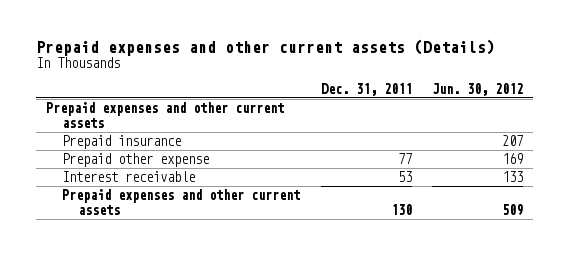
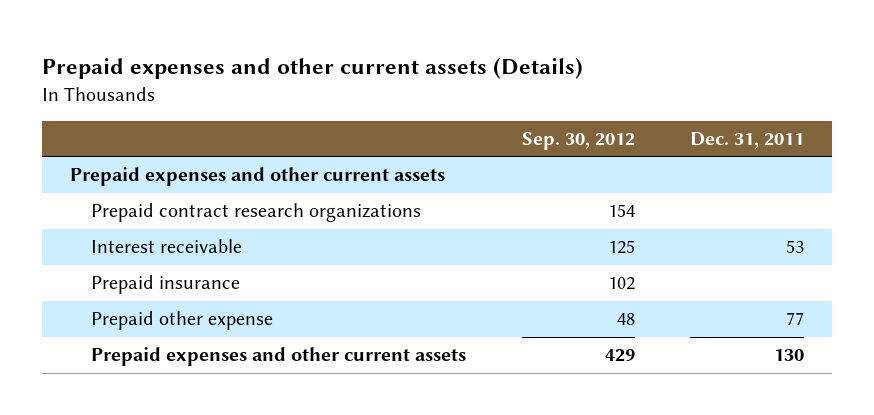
[432,82,524,96] Jun. 30, 2012 -> none
none -> [521,132,635,151] Sep. 30, 2012
none -> [90,203,421,223] Prepaid contract research organizations
[61,171,195,183] Interest receivable -> [90,239,242,254] Interest receivable

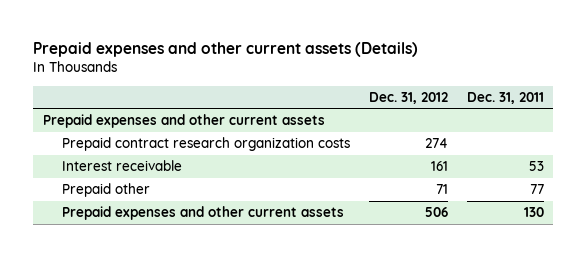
[521,132,635,151] Sep. 30, 2012 -> none
none -> [368,91,448,104] Dec. 31, 2012
[90,203,421,223] Prepaid contract research organizations -> [61,137,350,152] Prepaid contract research organization costs
[90,275,240,295] Prepaid insurance -> none
[90,311,273,331] Prepaid other expense -> [61,183,150,198] Prepaid other

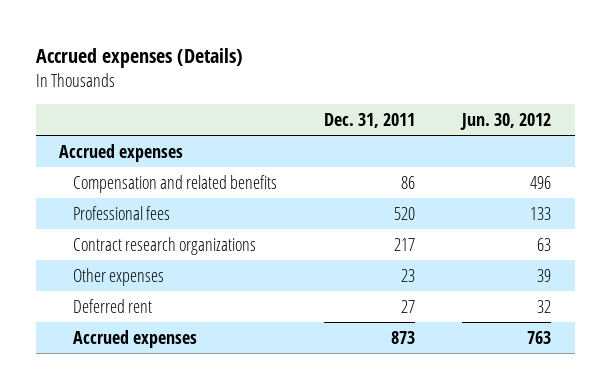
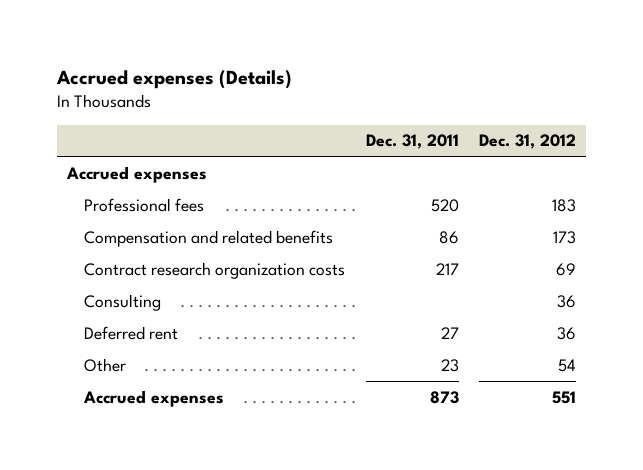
[460,112,552,130] Jun. 30, 2012 -> none
none -> [478,134,576,150] Dec. 31, 2012
[72,267,164,286] Other expenses -> none
[72,174,277,193] Compensation and related benefits -> [84,229,334,247] Compensation and related benefits
[72,236,256,255] Contract research organizations -> [84,261,346,279] Contract research organization costs
none -> [84,293,162,311] Consulting
none -> [84,357,127,372] Other

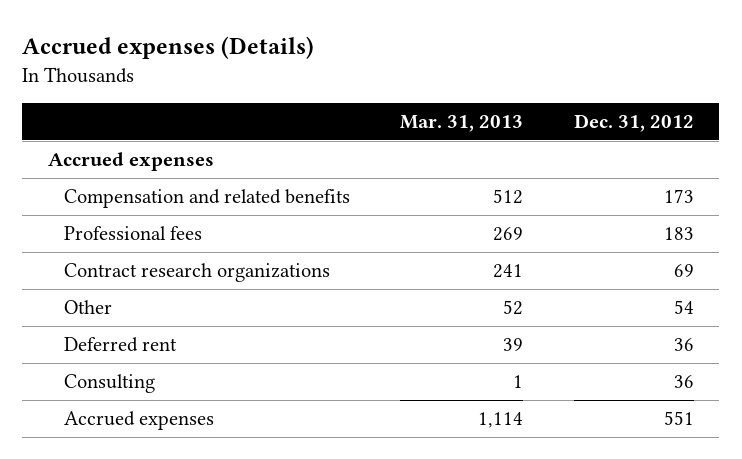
[365,134,459,150] Dec. 31, 2011 -> none
none -> [400,115,524,133] Mar. 31, 2013
[84,197,205,212] Professional fees -> [63,226,202,241] Professional fees
[84,261,346,279] Contract research organization costs -> [63,263,330,283] Contract research organizations
[84,325,179,340] Deferred rent -> [63,337,177,353] Deferred rent
[84,293,162,311] Consulting -> [63,374,155,394] Consulting

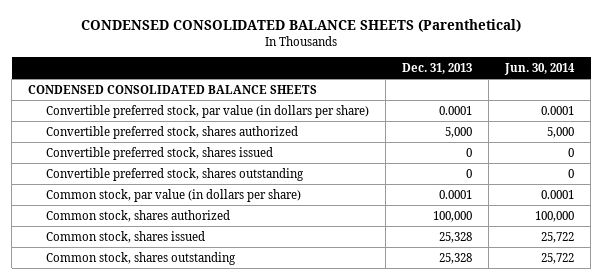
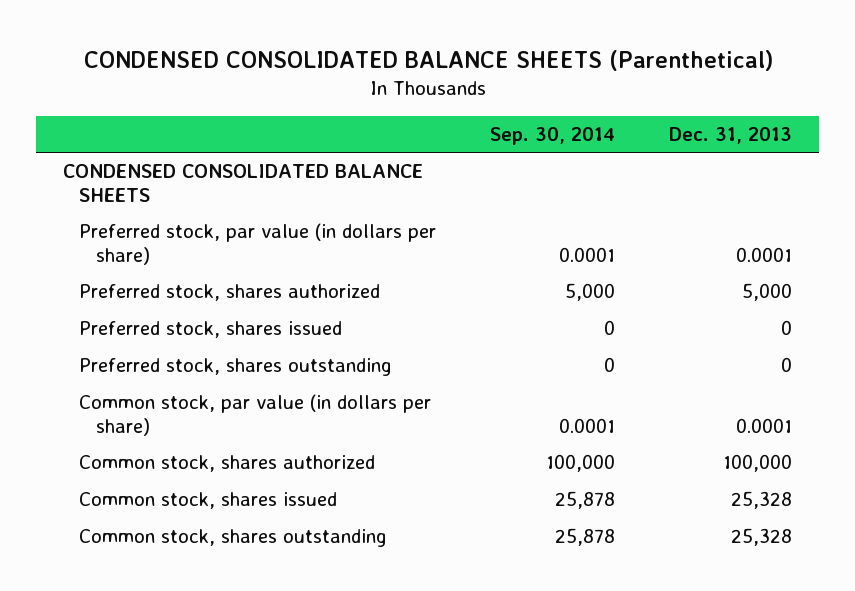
[504,63,576,76] Jun. 30, 2014 -> none
none -> [490,127,616,146] Sep. 30, 2014
[45,104,369,118] Convertible preferred stock, par value (in dollars per share) -> [79,223,437,266] Preferred stock, par value (in dollars per share)
[45,125,298,139] Convertible preferred stock, shares authorized -> [79,284,381,302] Preferred stock, shares authorized
[45,146,273,160] Convertible preferred stock, shares issued -> [79,321,343,339] Preferred stock, shares issued
[45,167,304,181] Convertible preferred stock, shares outstanding -> [79,358,393,377] Preferred stock, shares outstanding

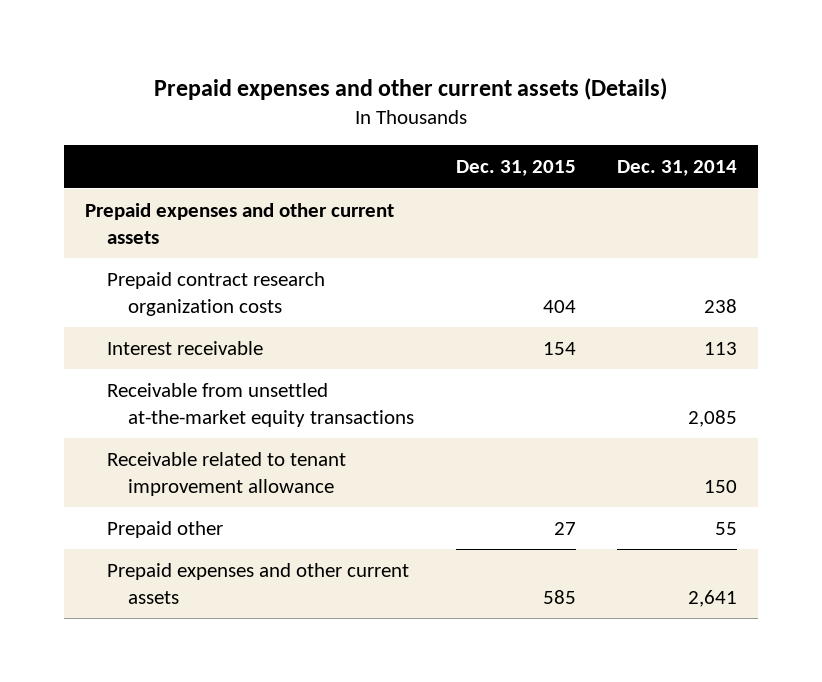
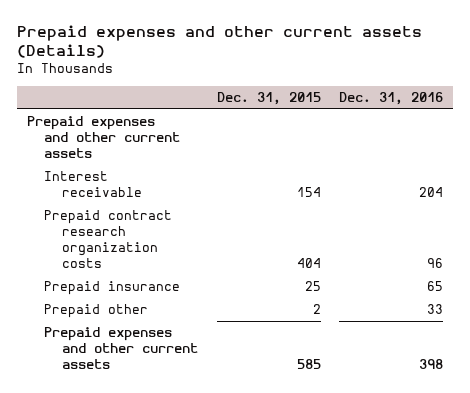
[616,160,737,177] Dec. 31, 2014 -> none
none -> [339,92,444,106] Dec. 31, 2016
[106,382,415,427] Receivable from unsettled at-the-market equity transactions -> none
[106,451,346,496] Receivable related to tenant improvement allowance -> none
[106,271,325,316] Prepaid contract research organization costs -> [44,210,173,269] Prepaid contract research organization costs
none -> [44,281,181,296] Prepaid insurance
[553,521,576,535] 27 -> [312,304,321,315] 2

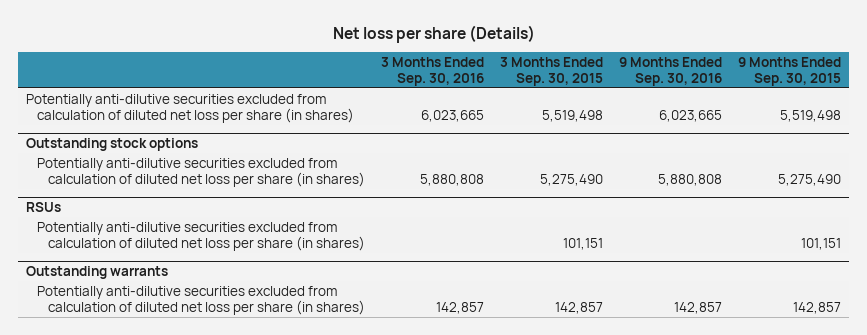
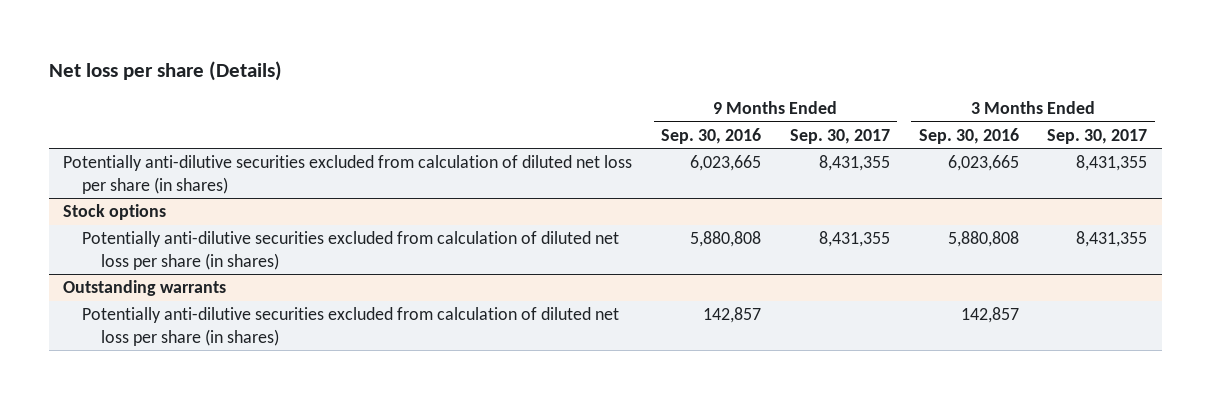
[500,56,604,86] 3 Months Ended Sep. 30, 2015 -> none
[738,56,842,86] 9 Months Ended Sep. 30, 2015 -> none
none -> [789,128,890,144] Sep. 30, 2017
none -> [1047,128,1148,144] Sep. 30, 2017
[25,137,198,151] Outstanding stock options -> [62,204,166,221] Stock options
[25,201,61,212] RSUs -> none
[37,221,366,251] Potentially anti-dilutive securities excluded from calculation of diluted net loss per share (in shares) -> none

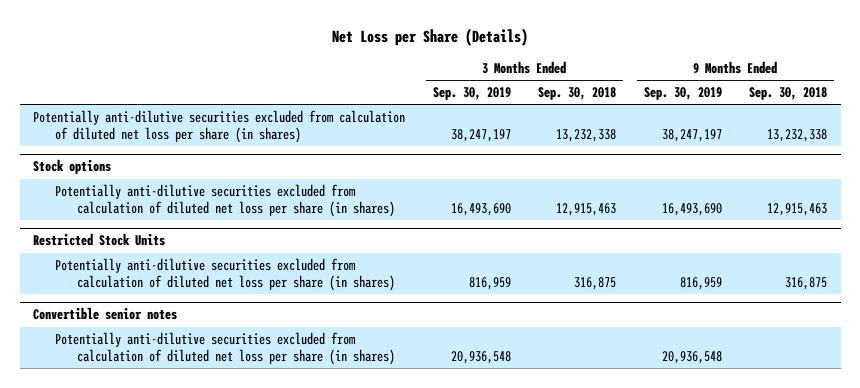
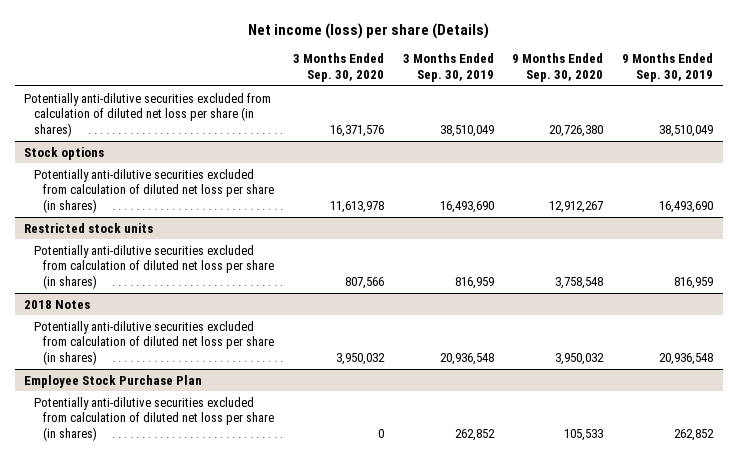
[332,27,529,46] Net Loss per Share (Details) -> [247,22,489,39] Net income (loss) per share (Details)
[538,87,617,101] Sep. 30, 2018 -> none
[748,87,827,101] Sep. 30, 2018 -> none
none -> [292,53,384,82] 3 Months Ended Sep. 30, 2020
none -> [512,53,604,82] 9 Months Ended Sep. 30, 2020
[450,128,511,142] 38,247,197 -> [439,124,494,137] 38,510,049
[661,128,722,142] 38,247,197 -> [659,124,714,137] 38,510,049
[33,233,166,247] Restricted Stock Units -> [24,222,154,233] Restricted stock units
[33,307,178,321] Convertible senior notes -> [24,299,91,309] 2018 Notes
none -> [24,374,203,388] Employee Stock Purchase Plan
none -> [33,396,274,441] Potentially anti-dilutive securities excluded from calculation of diluted net loss per share (in shares)

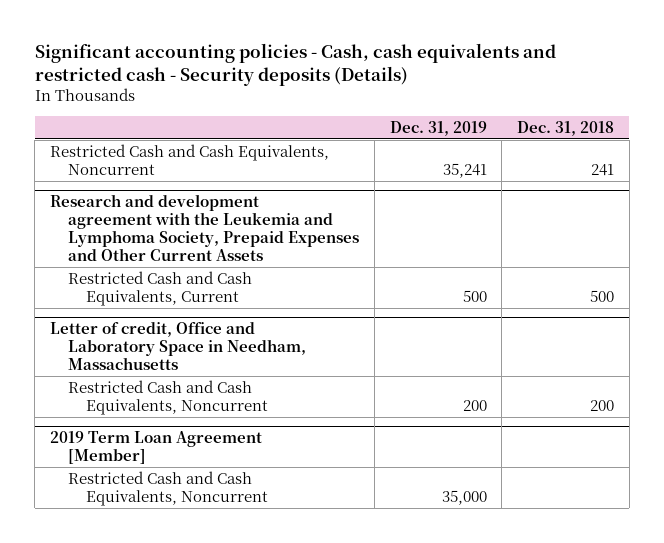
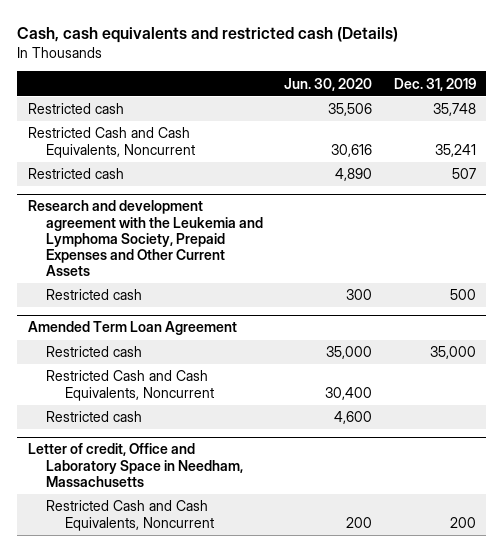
[34,42,556,87] Significant accounting policies - Cash, cash equivalents and restricted cash - Security deposits (Details) -> [17,26,399,43] Cash, cash equivalents and restricted cash (Details)
[516,120,614,136] Dec. 31, 2018 -> none
none -> [284,77,373,91] Jun. 30, 2020
none -> [27,103,124,115] Restricted cash
none -> [27,168,124,180] Restricted cash
[68,270,253,306] Restricted Cash and Cash Equivalents, Current -> [46,289,143,301] Restricted cash
none -> [27,321,237,336] Amended Term Loan Agreement
none -> [46,346,143,358] Restricted cash
none -> [46,370,214,401] Restricted Cash and Cash Equivalents, Noncurrent
none -> [46,411,143,423] Restricted cash
[49,430,262,464] 2019 Term Loan Agreement [Member] -> none
[68,470,269,506] Restricted Cash and Cash Equivalents, Noncurrent -> none

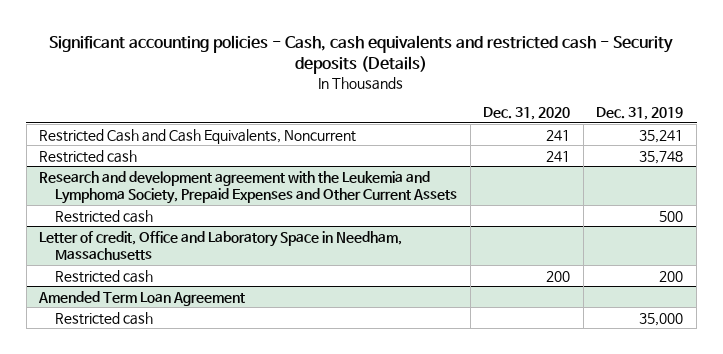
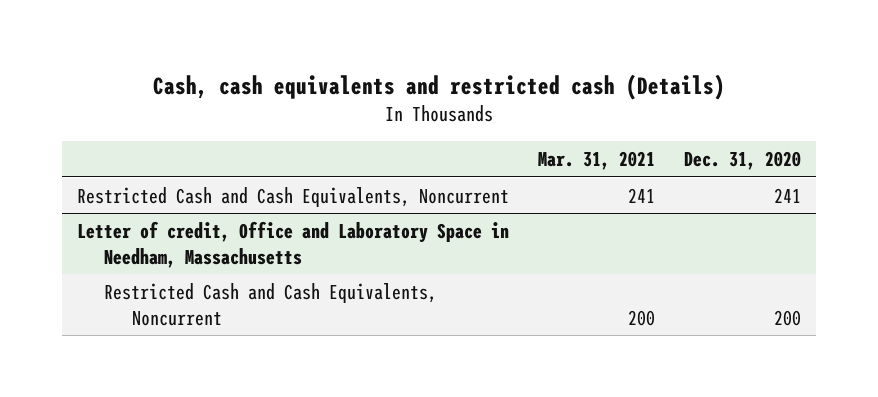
[49,34,674,75] Significant accounting policies - Cash, cash equivalents and restricted cash - Security deposits (Details) -> [152,73,725,100] Cash, cash equivalents and restricted cash (Details)
[596,107,684,121] Dec. 31, 2019 -> none
none -> [537,151,655,171] Mar. 31, 2021
[39,149,138,163] Restricted cash -> none
[39,170,458,205] Research and development agreement with the Leukemia and Lymphoma Society, Prepaid Expenses and Other Current Assets -> none
[55,209,154,223] Restricted cash -> none
[55,269,154,283] Restricted cash -> none
[38,290,246,306] Amended Term Loan Agreement -> none
[55,311,154,325] Restricted cash -> none
none -> [104,282,438,326] Restricted Cash and Cash Equivalents, Noncurrent

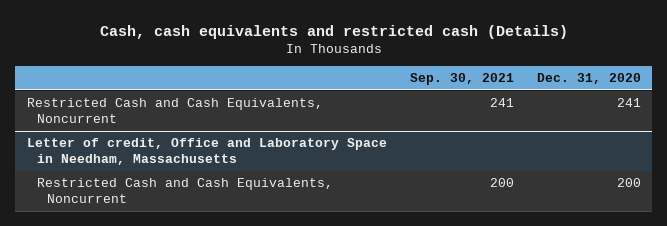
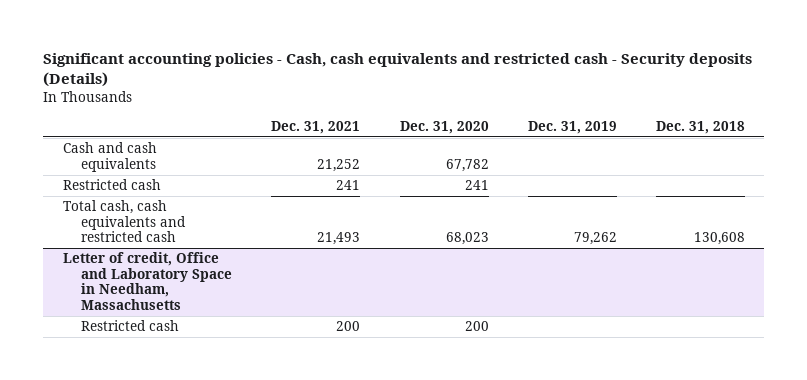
[99,24,568,39] Cash, cash equivalents and restricted cash (Details) -> [42,52,752,88] Significant accounting policies - Cash, cash equivalents and restricted cash - Security deposits (Details)
[409,73,514,86] Sep. 30, 2021 -> none
none -> [271,120,361,134] Dec. 31, 2021
none -> [527,120,617,134] Dec. 31, 2019
none -> [655,120,745,134] Dec. 31, 2018
none -> [62,142,157,172] Cash and cash equivalents
[26,98,323,124] Restricted Cash and Cash Equivalents, Noncurrent -> [62,179,161,191] Restricted cash
none -> [62,200,187,243] Total cash, cash equivalents and restricted cash
[37,178,334,204] Restricted Cash and Cash Equivalents, Noncurrent -> [81,320,180,332] Restricted cash

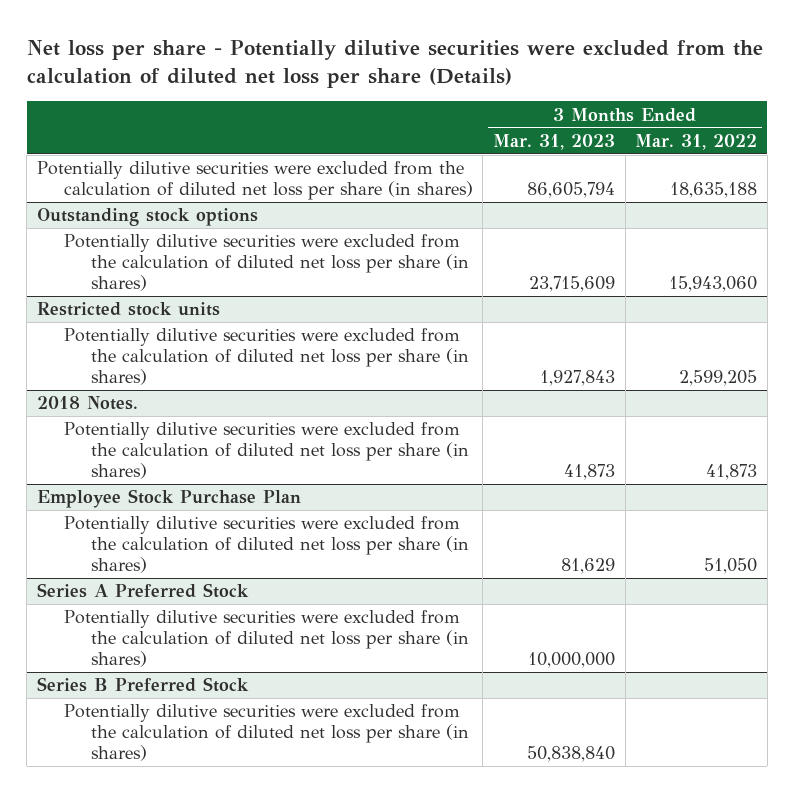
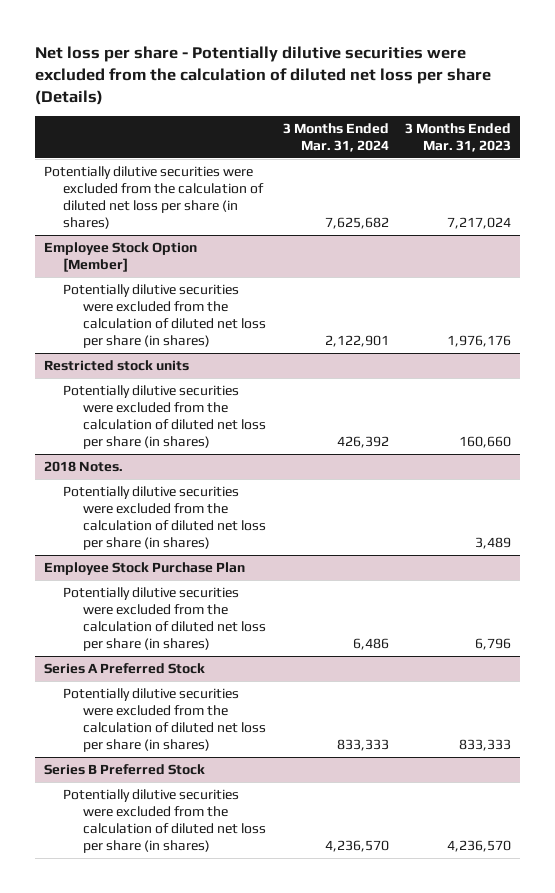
[635,133,758,150] Mar. 31, 2022 -> none
none -> [282,122,389,153] 3 Months Ended Mar. 31, 2024
[527,182,616,199] 86,605,794 -> [447,217,512,230] 7,217,024
[37,208,259,227] Outstanding stock options -> [43,242,197,273] Employee Stock Option [Member]
[529,276,616,293] 23,715,609 -> [447,335,512,348] 1,976,176
[540,370,616,387] 1,927,843 -> [459,436,512,449] 160,660
[564,464,616,481] 41,873 -> [475,537,512,550] 3,489
[561,558,616,575] 81,629 -> [475,638,512,651] 6,796
[528,652,616,669] 10,000,000 -> [459,739,512,752] 833,333
[527,746,616,763] 50,838,840 -> [447,840,512,853] 4,236,570

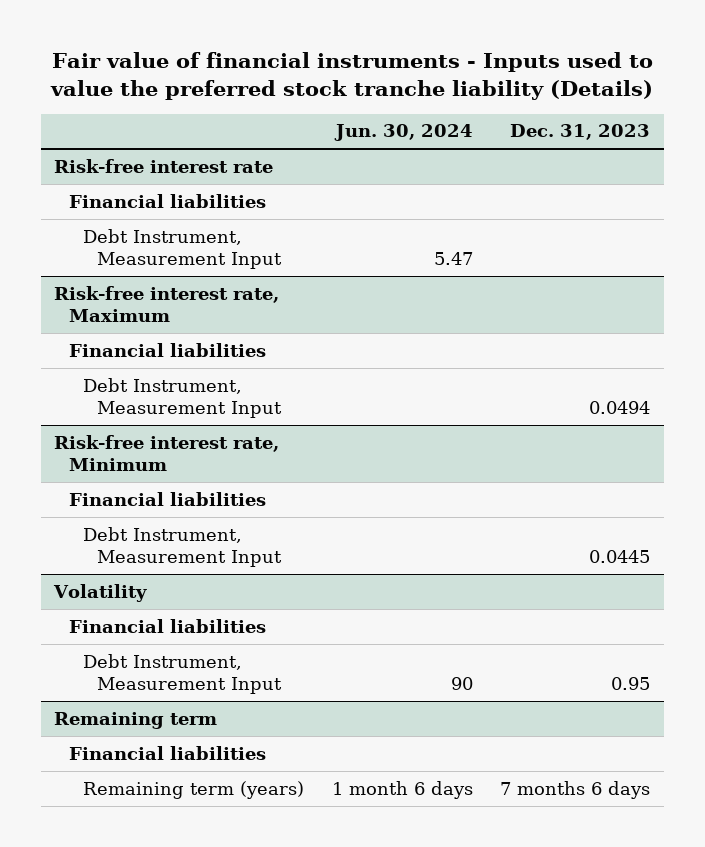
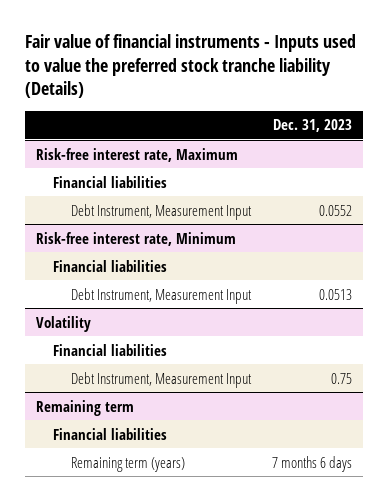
[333,124,473,142] Jun. 30, 2024 -> none
[54,158,274,173] Risk-free interest rate -> none
[68,193,266,208] Financial liabilities -> none
[82,228,282,270] Debt Instrument, Measurement Input -> none
[589,401,651,415] 0.0494 -> [319,204,353,216] 0.0552
[589,550,651,564] 0.0445 -> [319,288,353,300] 0.0513
[611,677,651,691] 0.95 -> [331,372,353,384] 0.75

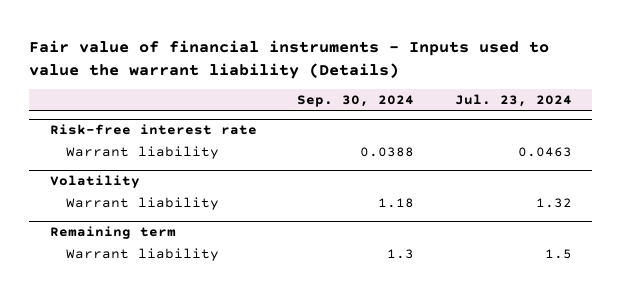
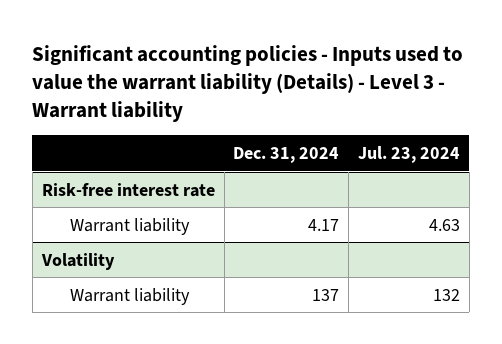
[29,40,550,79] Fair value of financial instruments - Inputs used to value the warrant liability (Details) -> [32,44,464,123] Significant accounting policies - Inputs used to value the warrant liability (Details) - Level 3 - Warrant liability
[297,95,415,108] Sep. 30, 2024 -> none
none -> [233,147,340,164] Dec. 31, 2024
[517,146,572,157] 0.0463 -> [429,218,461,231] 4.63
[49,226,176,240] Remaining term -> none
[66,247,220,261] Warrant liability -> none
[535,197,572,208] 1.32 -> [433,288,461,301] 132

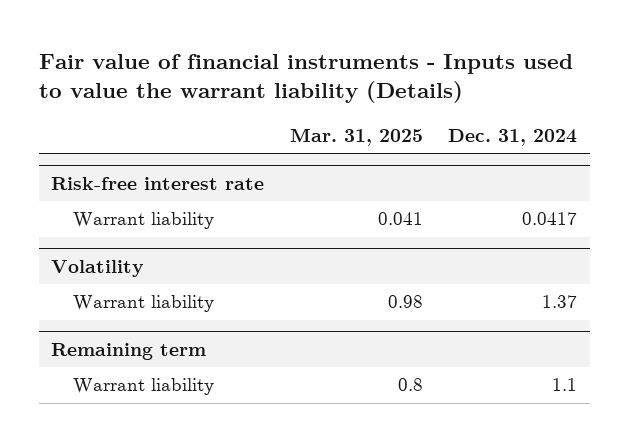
[32,44,464,123] Significant accounting policies - Inputs used to value the warrant liability (Details) - Level 3 - Warrant liability -> [38,53,573,104] Fair value of financial instruments - Inputs used to value the warrant liability (Details)
[358,146,461,164] Jul. 23, 2024 -> none
none -> [289,128,423,147] Mar. 31, 2025
[308,218,340,231] 4.17 -> [522,212,578,226] 0.0417
[312,288,340,301] 137 -> [542,295,578,309] 1.37
none -> [51,342,207,360] Remaining term
none -> [72,378,214,396] Warrant liability

